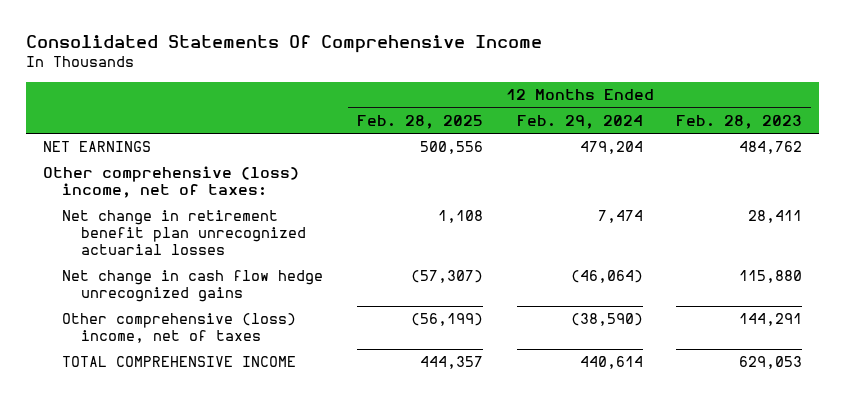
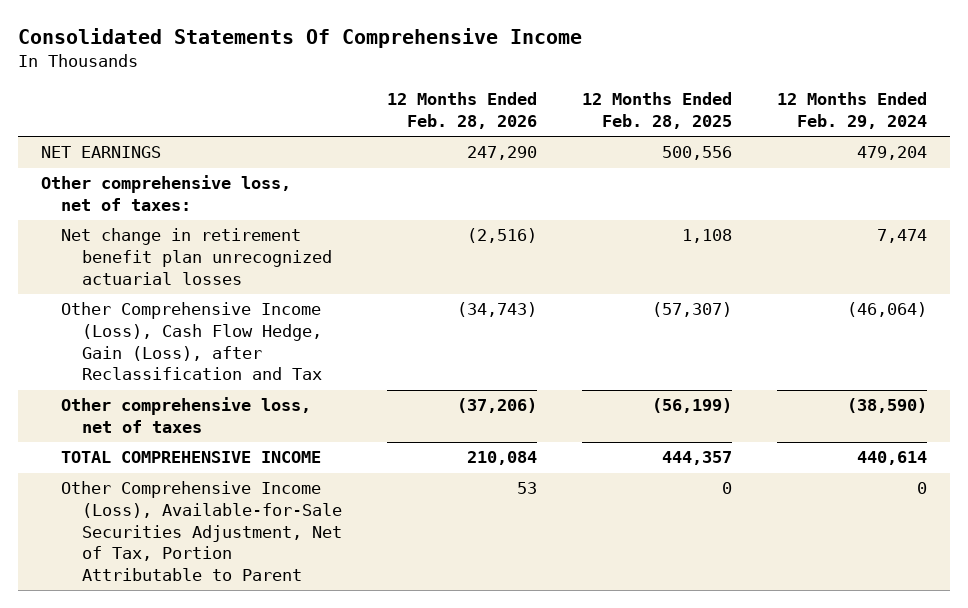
[676,114,803,129] Feb. 28, 2023 -> none
none -> [386,92,537,129] 12 Months Ended Feb. 28, 2026
[42,166,299,199] Other comprehensive (loss) income, net of taxes: -> [40,175,291,212] Other comprehensive loss, net of taxes:
[61,270,323,303] Net change in cash flow hedge unrecognized gains -> [61,302,322,381] Other Comprehensive Income (Loss), Cash Flow Hedge, Gain (Loss), after Reclassification and Tax
[61,313,296,344] Other comprehensive (loss) income, net of taxes -> [61,397,312,434] Other comprehensive loss, net of taxes
none -> [61,481,342,582] Other Comprehensive Income (Loss), Available-for-Sale Securities Adjustment, Net of Tax, Portion Attributable to Parent

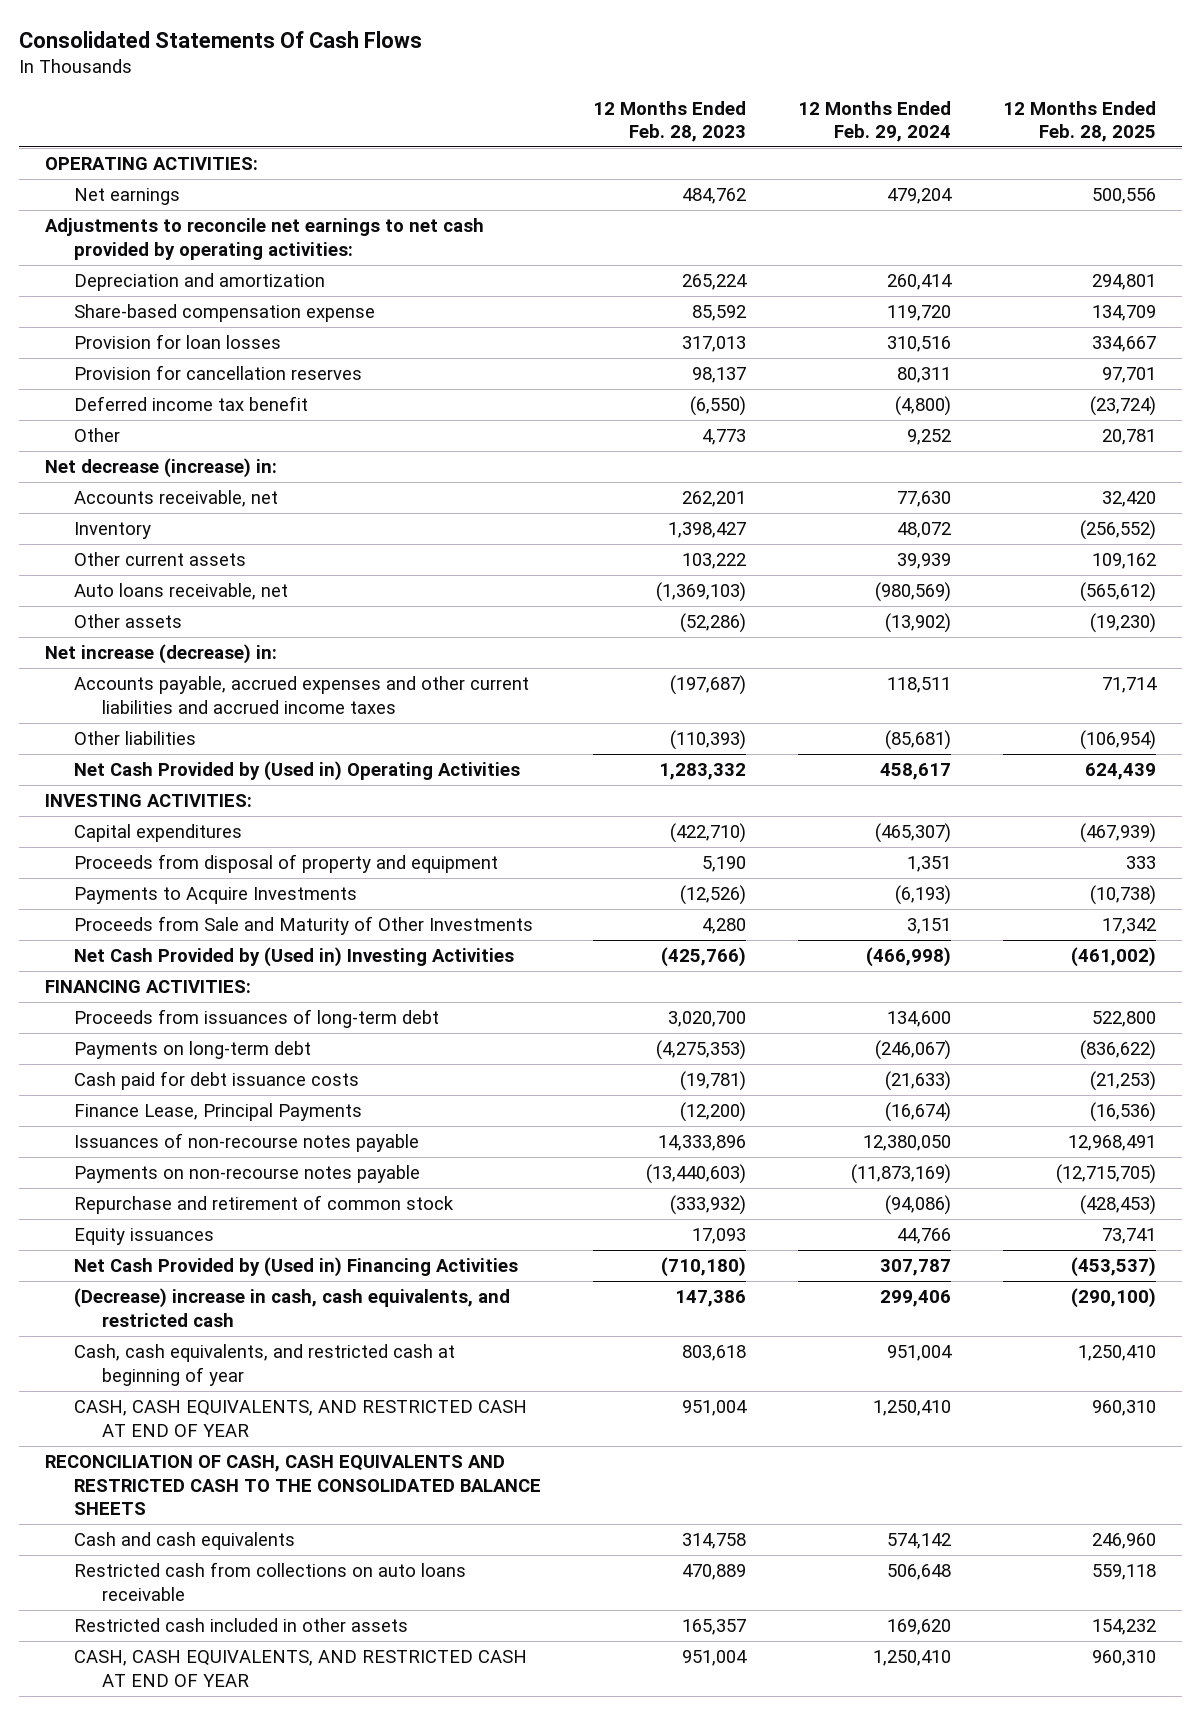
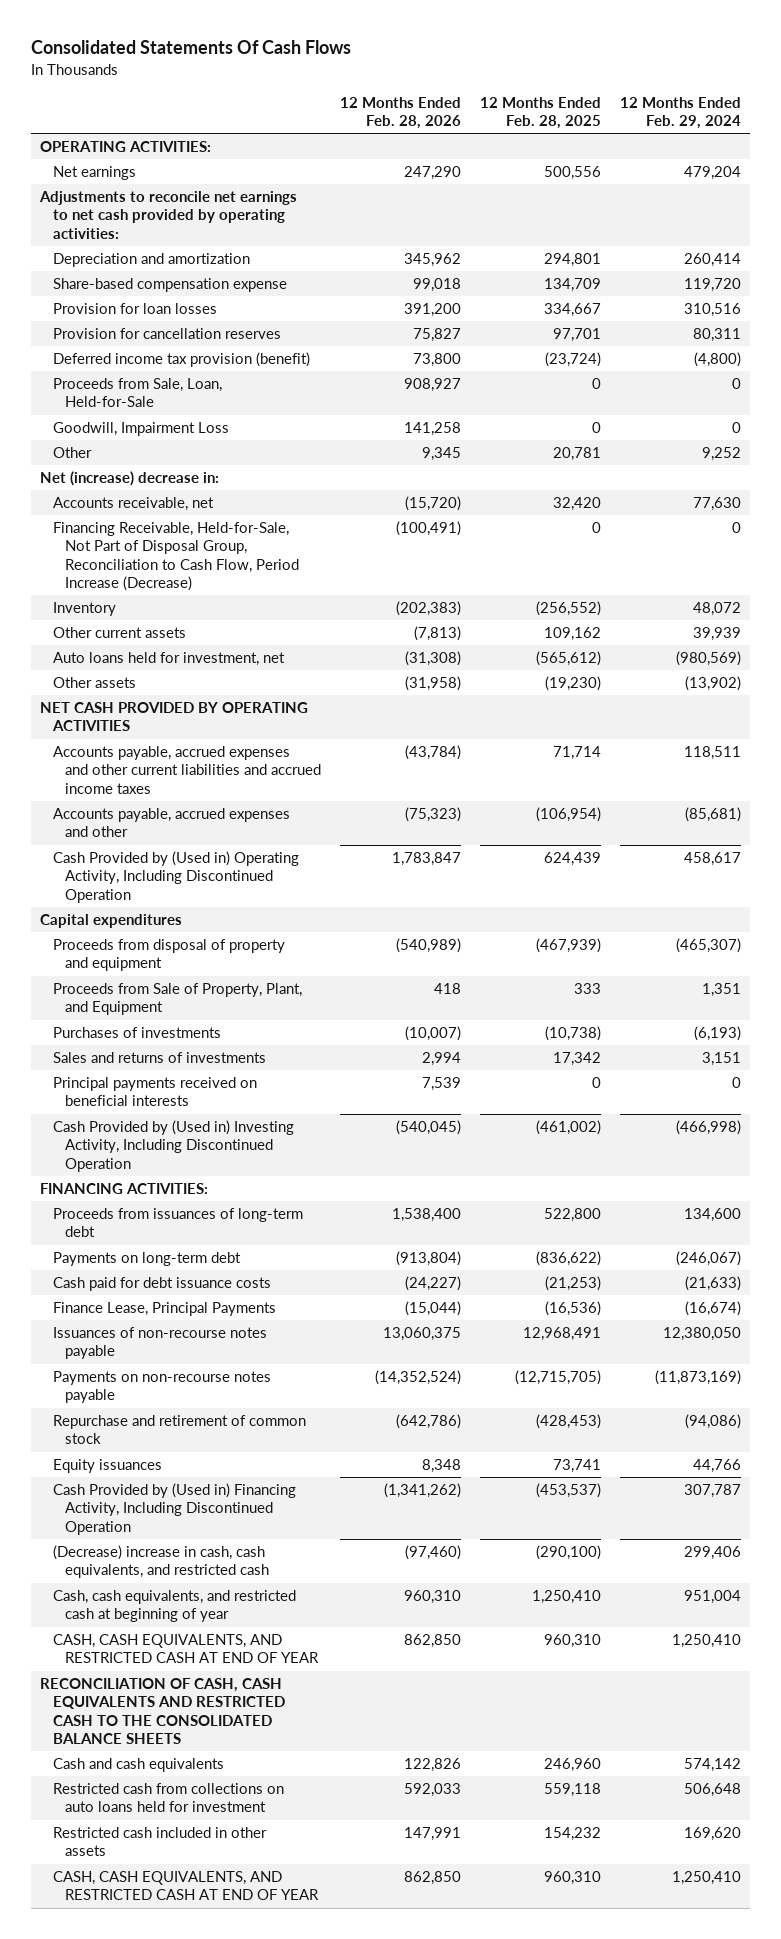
[592,100,746,142] 12 Months Ended Feb. 28, 2023 -> none
none -> [340,96,462,130] 12 Months Ended Feb. 28, 2026
[73,396,308,412] Deferred income tax benefit -> [52,352,310,368] Deferred income tax provision (benefit)
none -> [52,378,222,408] Proceeds from Sale, Loan, Held-for-Sale
none -> [52,422,229,437] Goodwill, Impairment Loss
[45,458,278,479] Net decrease (increase) in: -> [39,471,219,487] Net (increase) decrease in:
none -> [52,522,300,592] Financing Receivable, Held-for-Sale, Not Part of Disposal Group, Reconciliation to Cash Flow, Period Increase (Decrease)
[73,583,288,601] Auto loans receivable, net -> [52,652,285,667] Auto loans held for investment, net
[45,644,278,665] Net increase (decrease) in: -> [39,702,308,732] NET CASH PROVIDED BY OPERATING ACTIVITIES
[73,731,196,746] Other liabilities -> [52,808,290,838] Accounts payable, accrued expenses and other
[73,761,520,782] Net Cash Provided by (Used in) Operating Activities -> [52,851,299,903] Cash Provided by (Used in) Operating Activity, Including Discontinued Operation
[45,794,253,808] INVESTING ACTIVITIES: -> [39,914,182,929] Capital expenditures
[73,824,242,843] Capital expenditures -> [52,939,285,972] Proceeds from disposal of property and equipment
[73,854,498,874] Proceeds from disposal of property and equipment -> [52,983,302,1016] Proceeds from Sale of Property, Plant, and Equipment
[73,887,357,905] Payments to Acquire Investments -> [52,1027,221,1039] Purchases of investments
[73,916,533,936] Proceeds from Sale and Maturity of Other Investments -> [52,1052,266,1064] Sales and returns of investments
none -> [52,1077,257,1107] Principal payments received on beneficial interests
[73,947,514,968] Net Cash Provided by (Used in) Investing Activities -> [52,1120,294,1172] Cash Provided by (Used in) Investing Activity, Including Discontinued Operation
[73,1257,518,1278] Net Cash Provided by (Used in) Financing Activities -> [52,1483,296,1535] Cash Provided by (Used in) Financing Activity, Including Discontinued Operation
[73,1562,466,1601] Restricted cash from collections on auto loans receivable -> [52,1783,284,1813] Restricted cash from collections on auto loans held for investment

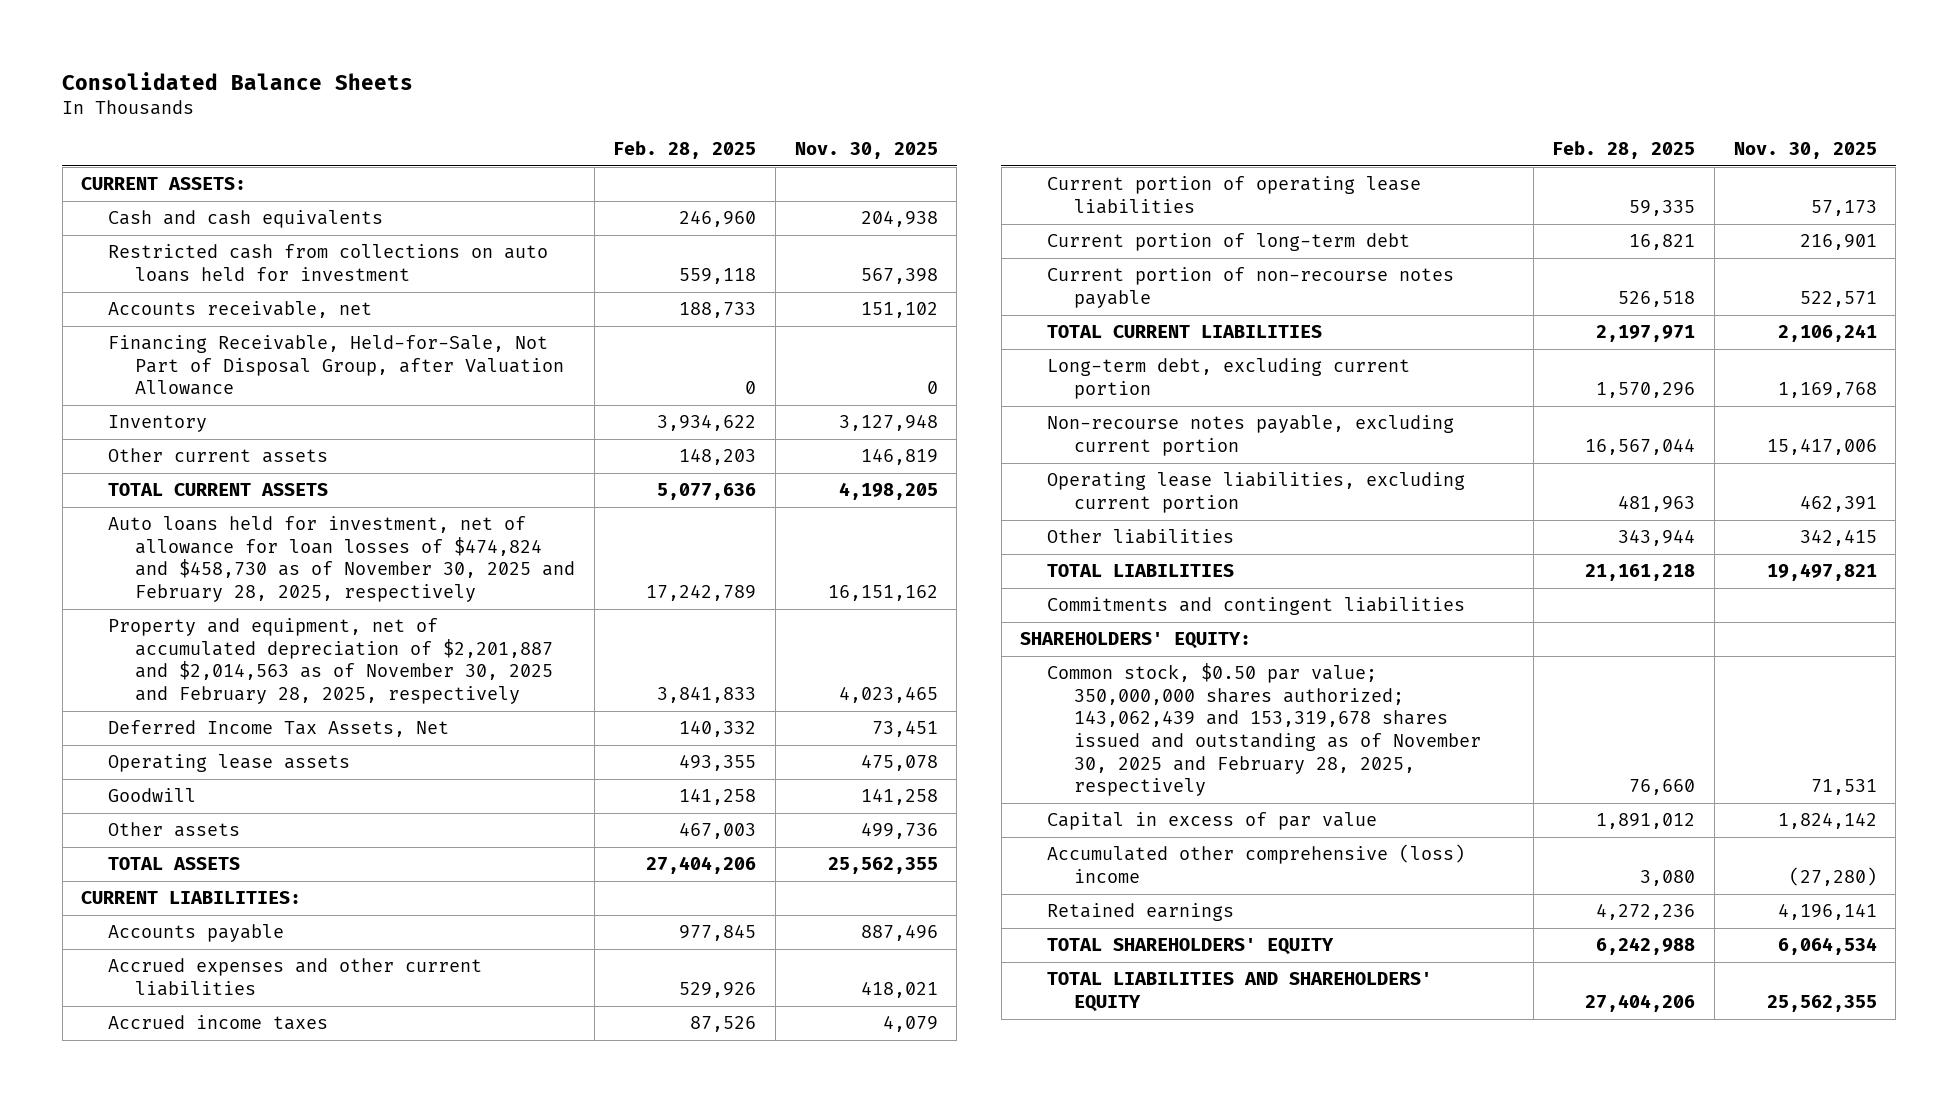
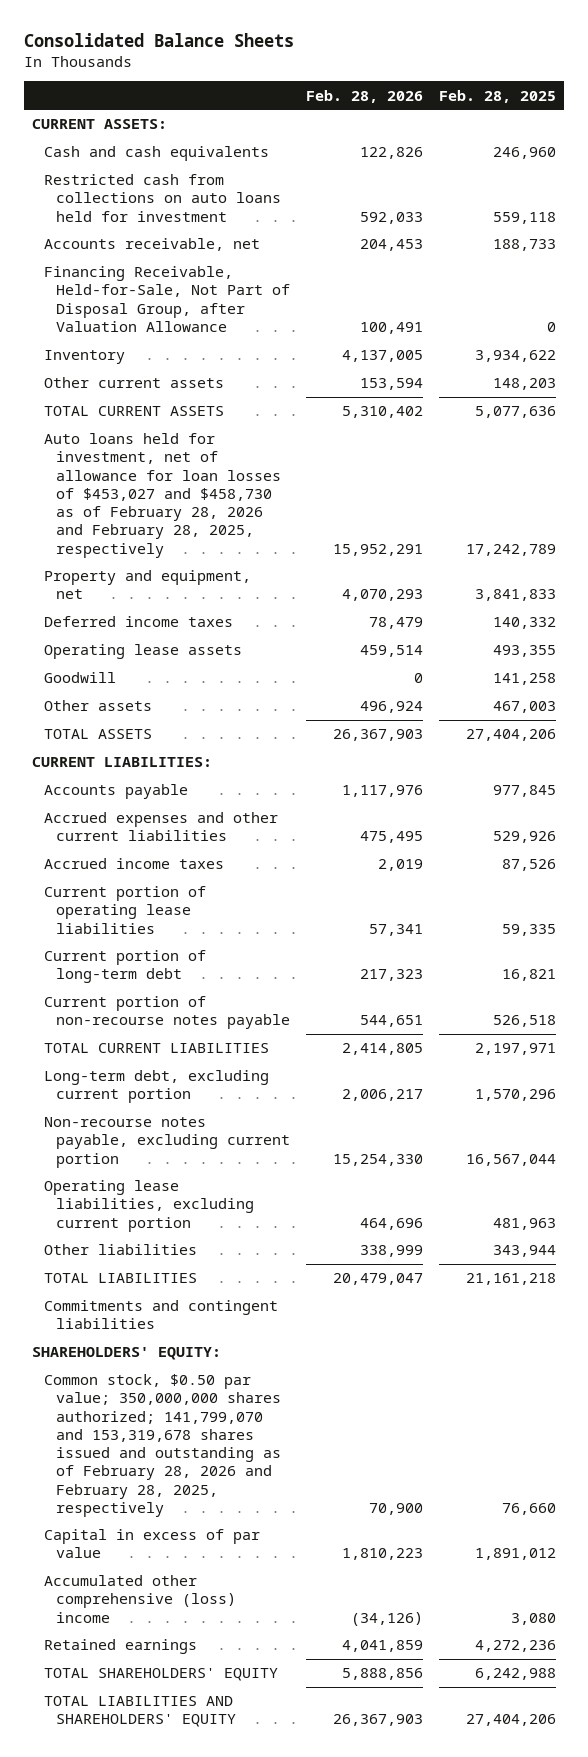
[794,141,938,159] Nov. 30, 2025 -> none
none -> [306,89,424,103] Feb. 28, 2026
[108,516,576,603] Auto loans held for investment, net of allowance for loan losses of $474,824 and $458,730 as of November 30, 2025 and February 28, 2025, respectively -> [44,433,282,558] Auto loans held for investment, net of allowance for loan losses of $453,027 and $458,730 as of February 28, 2026 and February 28, 2025, respectively
[108,618,554,705] Property and equipment, net of accumulated depreciation of $2,201,887 and $2,014,563 as of November 30, 2025 and February 28, 2025, respectively -> [44,570,252,600] Property and equipment, net
[108,720,450,738] Deferred Income Tax Assets, Net -> [44,616,234,628] Deferred income taxes
[1047,663,1482,797] Common stock, $0.50 par value; 350,000,000 shares authorized; 143,062,439 and 153,319,678 shares issued and outstanding as of November 30, 2025 and February 28, 2025, respectively -> [44,1374,282,1517] Common stock, $0.50 par value; 350,000,000 shares authorized; 141,799,070 and 153,319,678 shares issued and outstanding as of February 28, 2026 and February 28, 2025, respectively

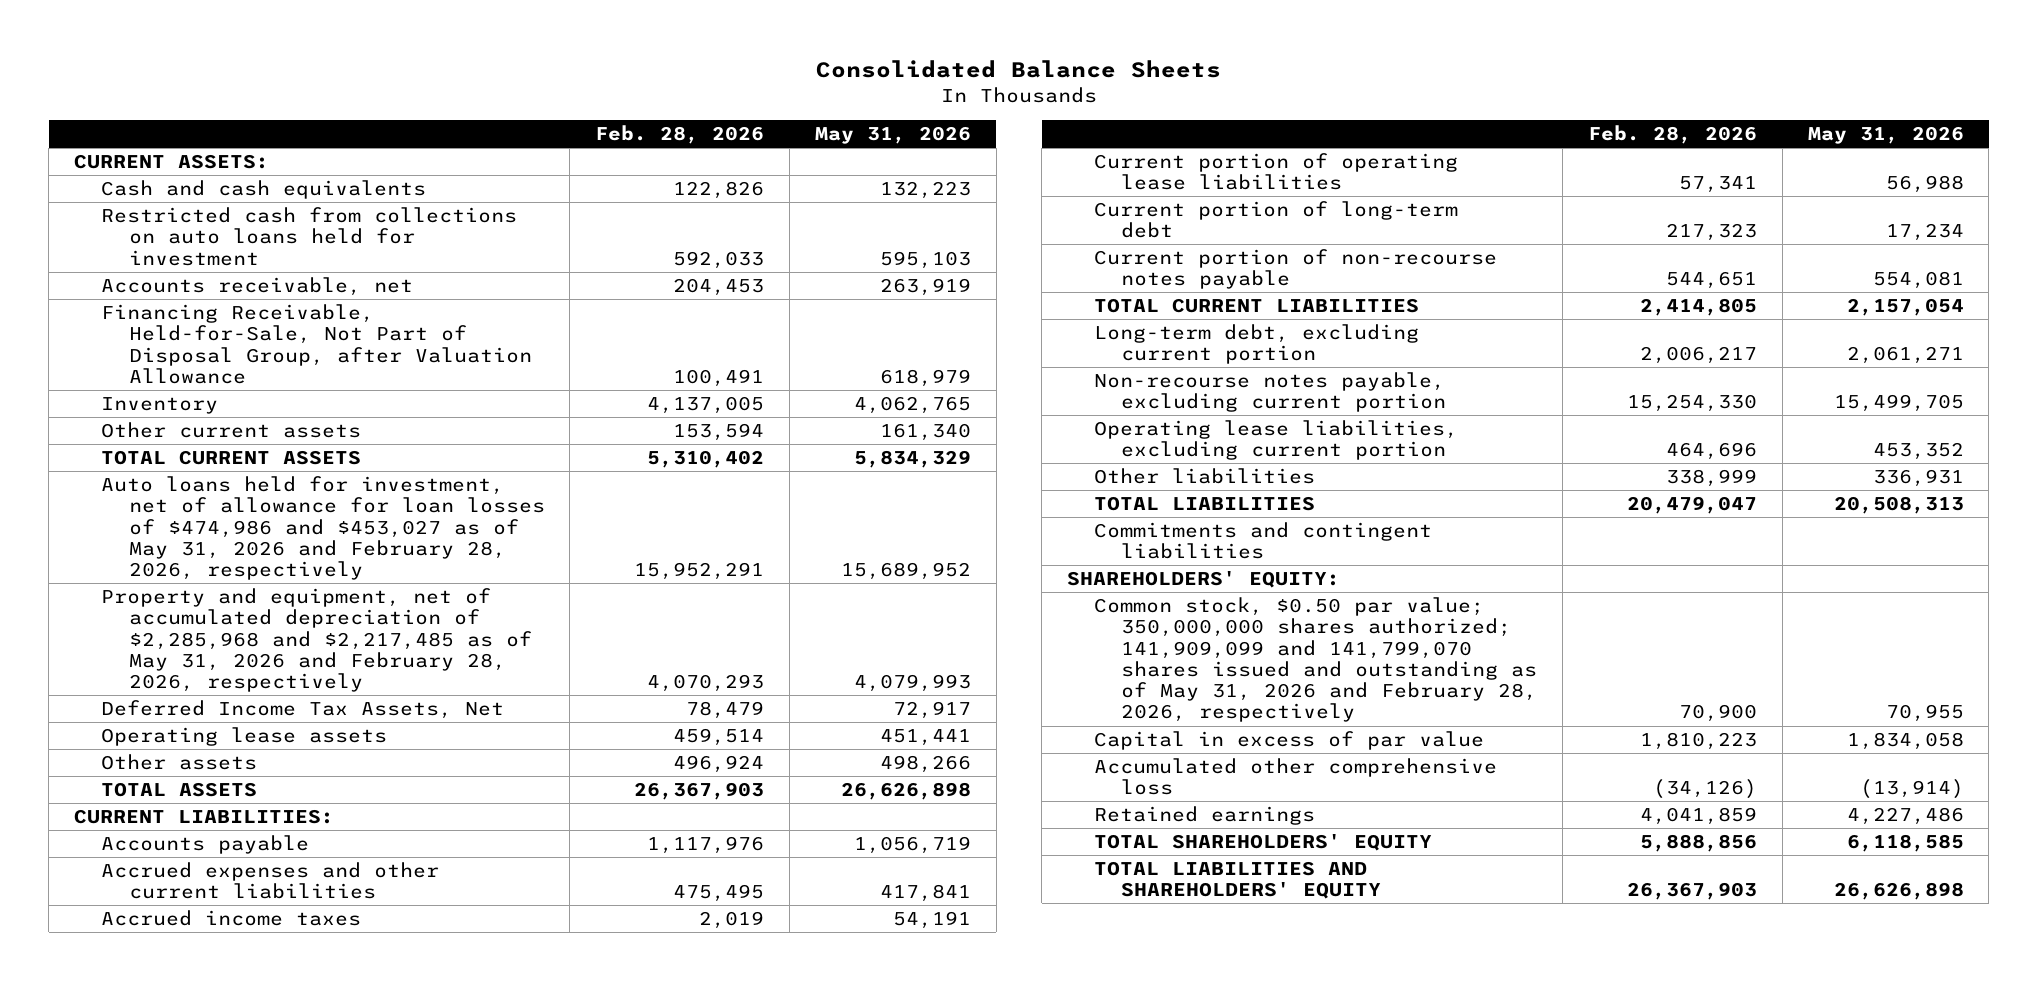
[439,89,557,103] Feb. 28, 2025 -> none
none -> [814,126,971,145] May 31, 2026
[44,433,282,558] Auto loans held for investment, net of allowance for loan losses of $453,027 and $458,730 as of February 28, 2026 and February 28, 2025, respectively -> [101,475,545,581] Auto loans held for investment, net of allowance for loan losses of $474,986 and $453,027 as of May 31, 2026 and February 28, 2026, respectively
[44,570,252,600] Property and equipment, net -> [101,587,532,693] Property and equipment, net of accumulated depreciation of $2,285,968 and $2,217,485 as of May 31, 2026 and February 28, 2026, respectively
[44,616,234,628] Deferred income taxes -> [101,699,505,719] Deferred Income Tax Assets, Net
[44,672,117,684] Goodwill -> none
[44,1374,282,1517] Common stock, $0.50 par value; 350,000,000 shares authorized; 141,799,070 and 153,319,678 shares issued and outstanding as of February 28, 2026 and February 28, 2025, respectively -> [1094,596,1538,723] Common stock, $0.50 par value; 350,000,000 shares authorized; 141,909,099 and 141,799,070 shares issued and outstanding as of May 31, 2026 and February 28, 2026, respectively
[44,1575,237,1623] Accumulated other comprehensive (loss) income -> [1094,757,1498,796] Accumulated other comprehensive loss

